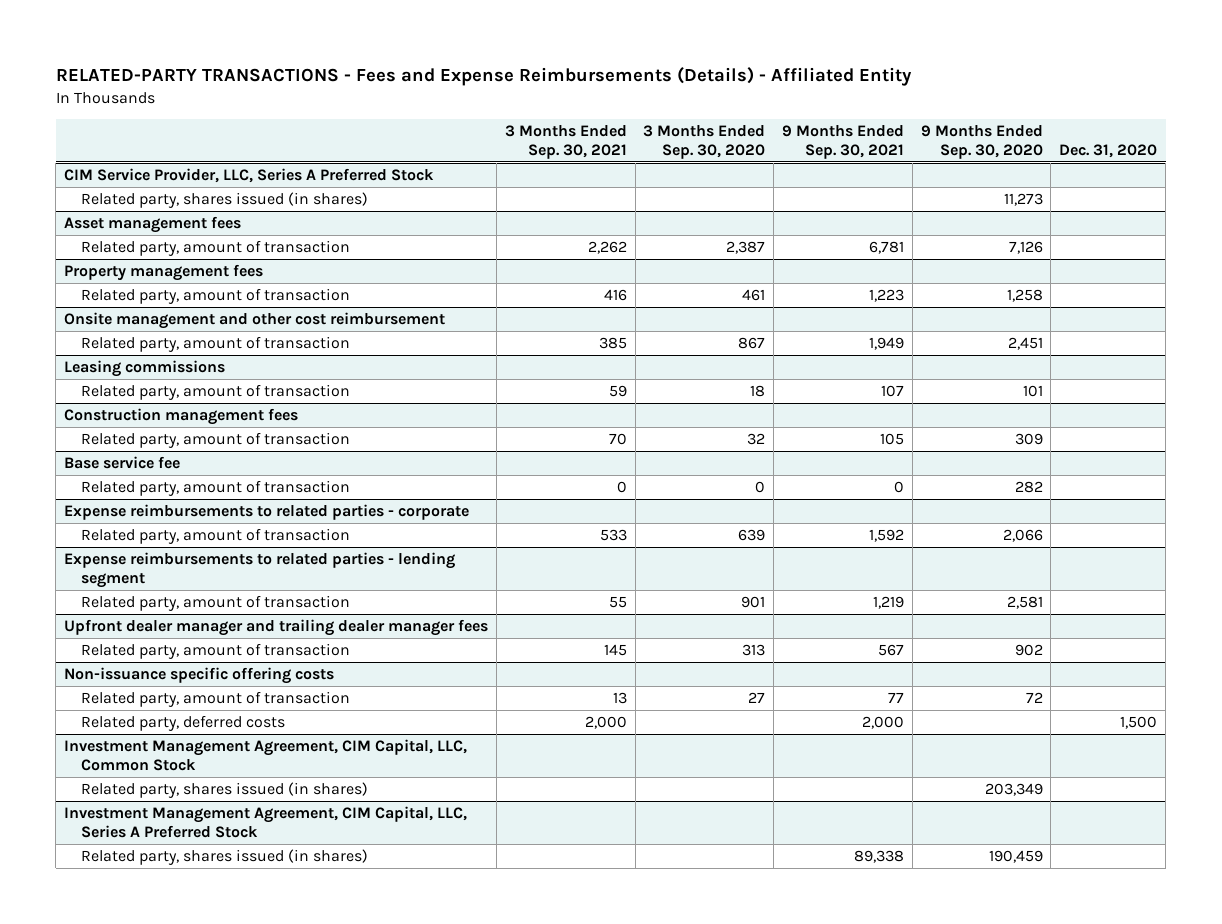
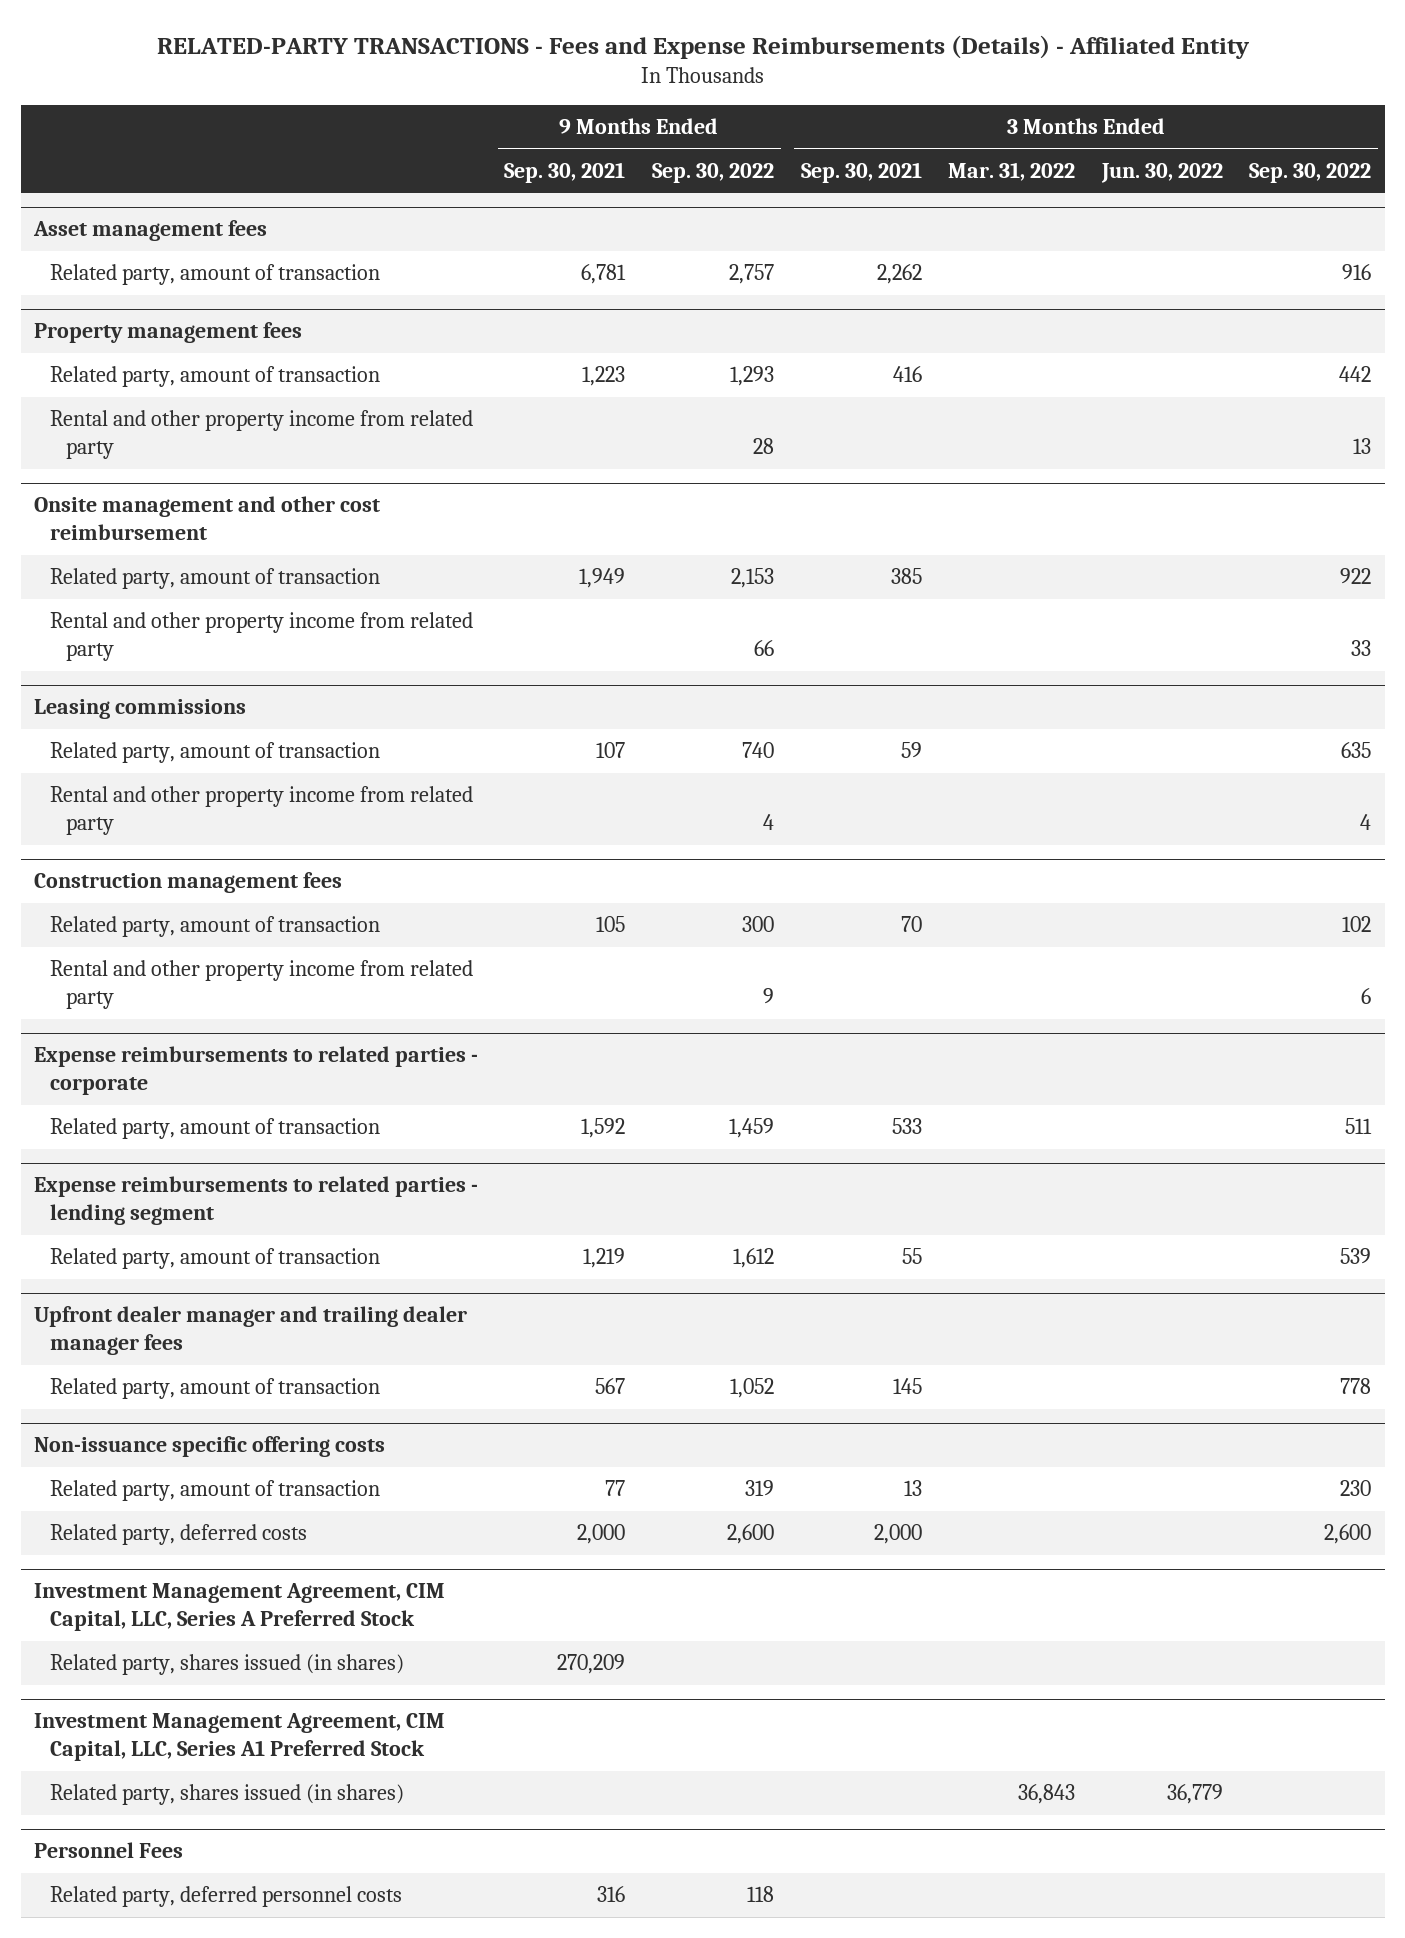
[643,124,766,159] 3 Months Ended Sep. 30, 2020 -> none
[920,124,1043,159] 9 Months Ended Sep. 30, 2020 -> none
[1059,143,1158,158] Dec. 31, 2020 -> none
none -> [652,162,775,183] Sep. 30, 2022
none -> [948,161,1076,181] Mar. 31, 2022
none -> [1100,162,1223,183] Jun. 30, 2022
none -> [1249,162,1372,183] Sep. 30, 2022
[64,168,435,184] CIM Service Provider, LLC, Series A Preferred Stock -> none
[80,192,368,209] Related party, shares issued (in shares) -> none
none -> [49,410,473,460] Rental and other property income from related party
none -> [49,612,473,662] Rental and other property income from related party
none -> [49,786,473,836] Rental and other property income from related party
[64,456,181,470] Base service fee -> none
[80,480,350,497] Related party, amount of transaction -> none
none -> [49,960,473,1010] Rental and other property income from related party
[64,739,468,772] Investment Management Agreement, CIM Capital, LLC, Common Stock -> none
[80,782,368,799] Related party, shares issued (in shares) -> none
[854,850,905,864] 89,338 -> [557,1654,626,1675] 270,209
none -> [33,1713,445,1762] Investment Management Agreement, CIM Capital, LLC, Series A1 Preferred Stock
none -> [49,1784,404,1806] Related party, shares issued (in shares)
none -> [33,1842,183,1859] Personnel Fees
none -> [49,1886,402,1908] Related party, deferred personnel costs

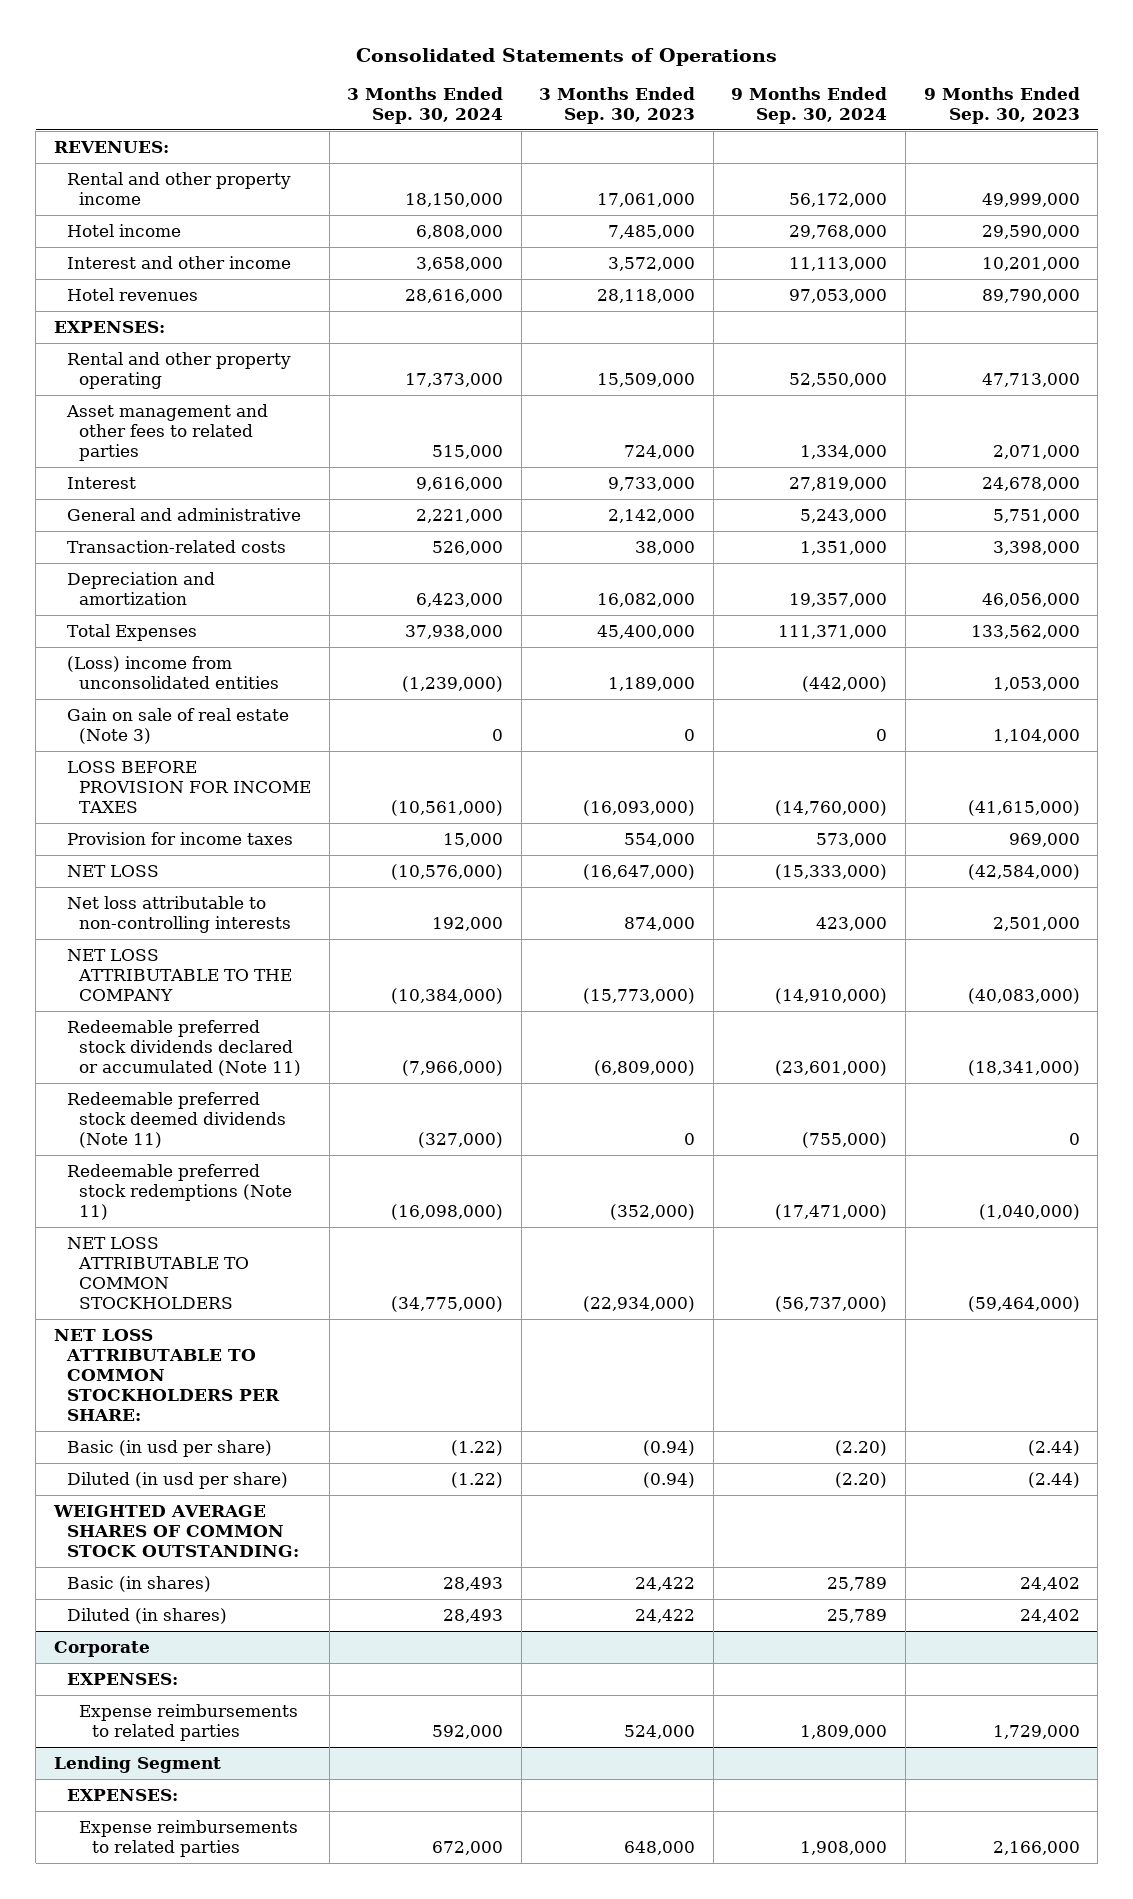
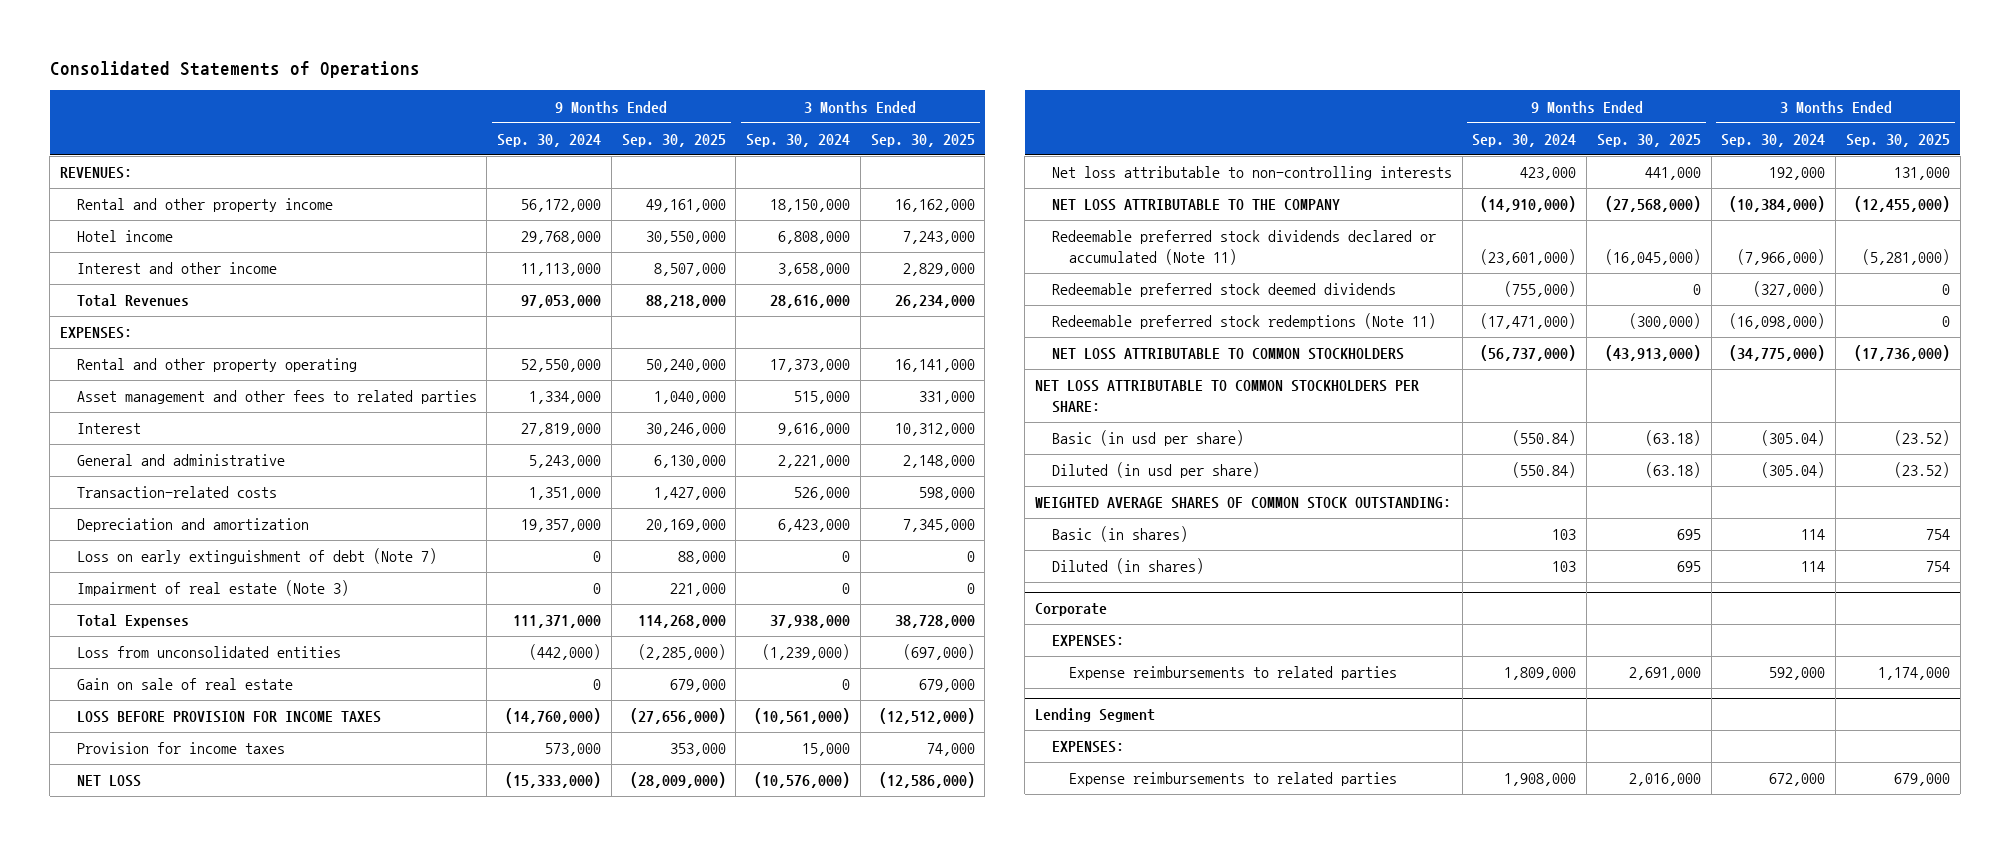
[539,87,696,125] 3 Months Ended Sep. 30, 2023 -> none
[923,87,1080,125] 9 Months Ended Sep. 30, 2023 -> none
none -> [621,133,726,147] Sep. 30, 2025
none -> [870,133,975,147] Sep. 30, 2025
[66,287,198,301] Hotel revenues -> [76,294,189,308] Total Revenues
none -> [76,548,437,565] Loss on early extinguishment of debt (Note 7)
none -> [76,580,349,597] Impairment of real estate (Note 3)
[66,655,280,689] (Loss) income from unconsolidated entities -> [76,646,341,659] Loss from unconsolidated entities
[66,707,289,744] Gain on sale of real estate (Note 3) -> [76,678,293,691] Gain on sale of real estate
[66,1091,287,1148] Redeemable preferred stock deemed dividends (Note 11) -> [1051,283,1396,298] Redeemable preferred stock deemed dividends
[451,1439,504,1456] (1.22) -> [1761,430,1826,447] (305.04)
[835,1439,888,1456] (2.20) -> [1512,430,1577,447] (550.84)
[451,1471,504,1488] (1.22) -> [1761,462,1826,479] (305.04)
[835,1471,888,1488] (2.20) -> [1512,462,1577,479] (550.84)
[443,1576,504,1591] 28,493 -> [1801,529,1826,541] 114
[827,1576,888,1591] 25,789 -> [1552,529,1577,541] 103
[443,1608,504,1623] 28,493 -> [1801,561,1826,573] 114
[827,1608,888,1623] 25,789 -> [1552,561,1577,573] 103

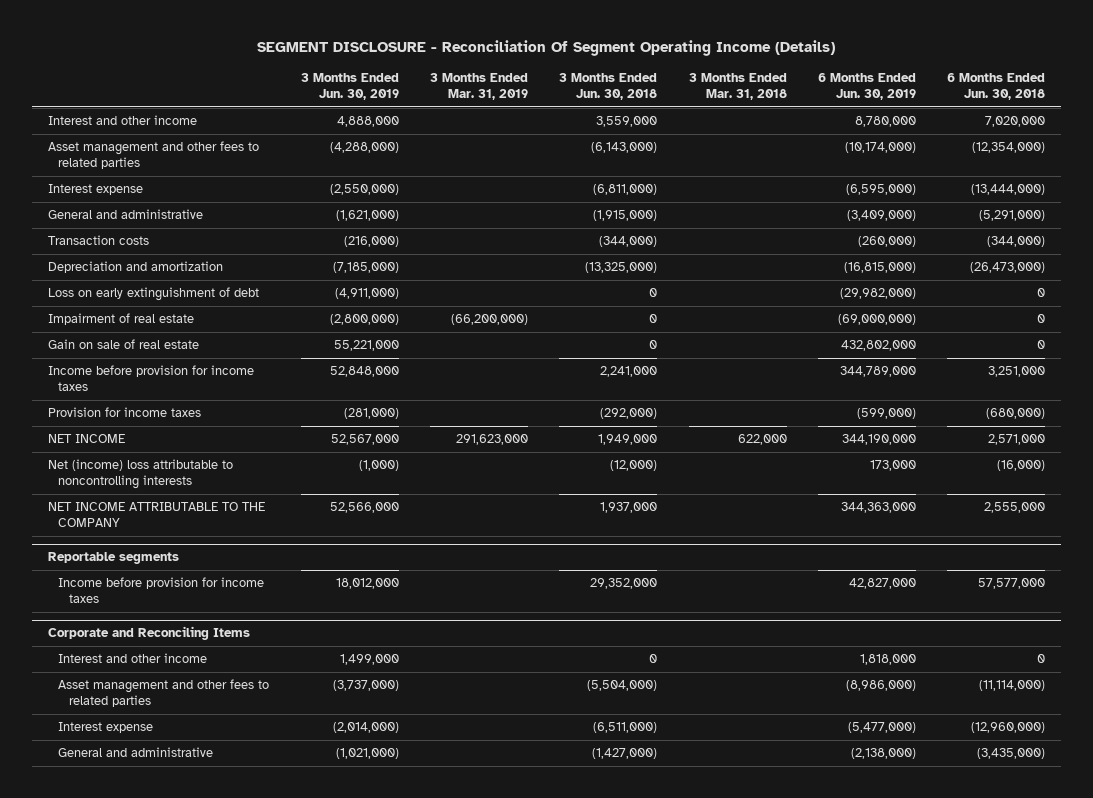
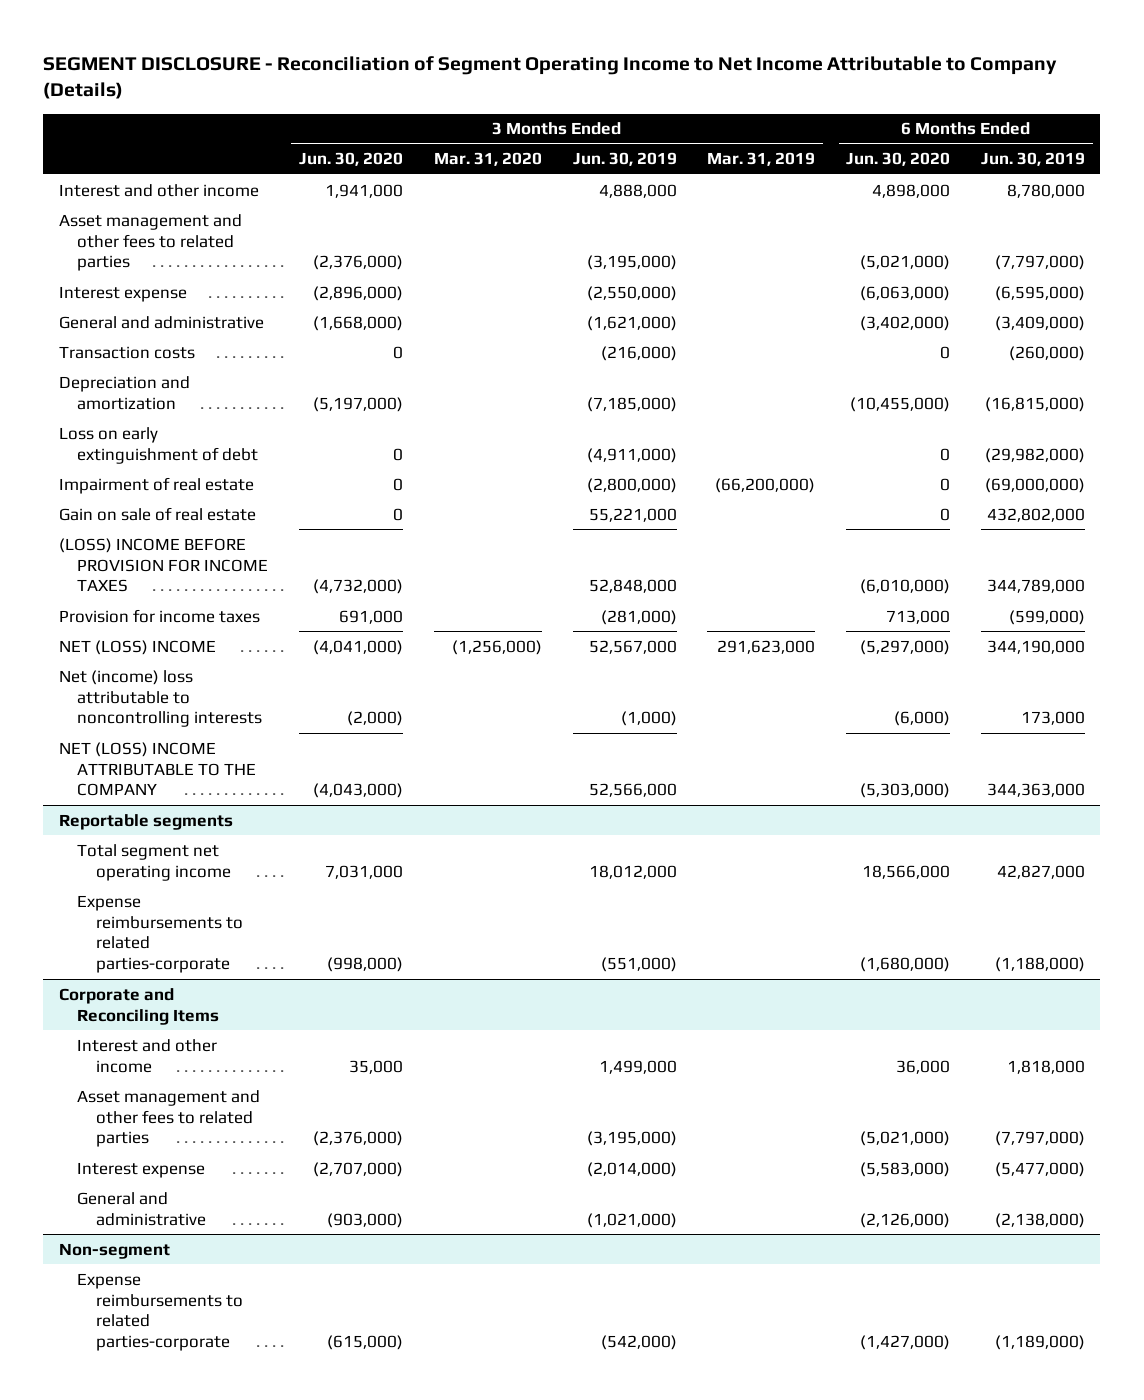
[257,40,836,57] SEGMENT DISCLOSURE - Reconciliation Of Segment Operating Income (Details) -> [43,55,1058,100] SEGMENT DISCLOSURE - Reconciliation of Segment Operating Income to Net Income Attributable to Company (Details)
[559,73,658,101] 3 Months Ended Jun. 30, 2018 -> none
[688,73,787,101] 3 Months Ended Mar. 31, 2018 -> none
[947,73,1046,101] 6 Months Ended Jun. 30, 2018 -> none
none -> [299,152,404,167] Jun. 30, 2020
none -> [433,152,542,167] Mar. 31, 2020
none -> [846,152,951,167] Jun. 30, 2020
[329,142,399,154] (4,288,000) -> [586,255,677,271] (3,195,000)
[844,142,916,154] (10,174,000) -> [994,255,1085,271] (7,797,000)
[47,365,254,392] Income before provision for income taxes -> [58,537,269,593] (LOSS) INCOME BEFORE PROVISION FOR INCOME TAXES
[47,434,125,444] NET INCOME -> [58,639,216,655] NET (LOSS) INCOME
[47,502,265,528] NET INCOME ATTRIBUTABLE TO THE COMPANY -> [58,741,257,797] NET (LOSS) INCOME ATTRIBUTABLE TO THE COMPANY
[58,577,265,604] Income before provision for income taxes -> [77,843,231,881] Total segment net operating income
none -> [77,894,243,974] Expense reimbursements to related parties-corporate
[332,680,399,692] (3,737,000) -> [586,1131,677,1147] (3,195,000)
[845,680,916,692] (8,986,000) -> [994,1131,1085,1147] (7,797,000)
none -> [58,1242,170,1259] Non-segment
none -> [77,1272,243,1352] Expense reimbursements to related parties-corporate

